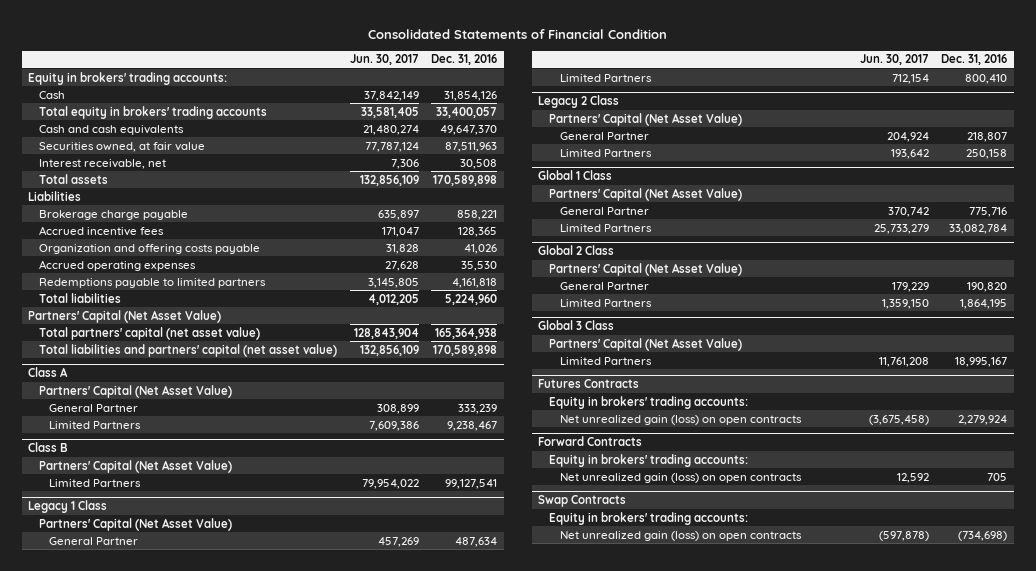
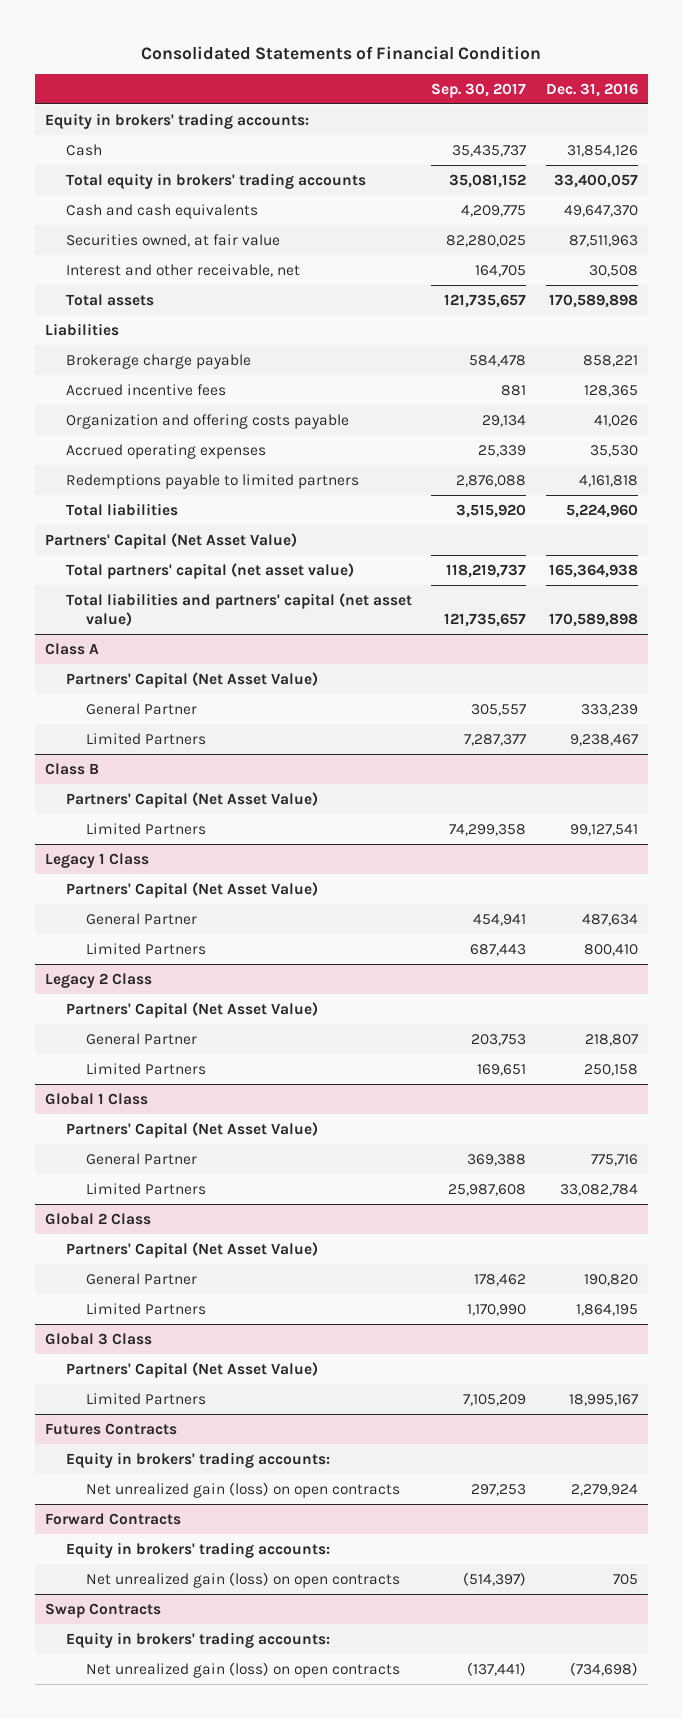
[349,54,419,66] Jun. 30, 2017 -> none
none -> [431,82,527,98] Sep. 30, 2017
[38,158,166,169] Interest receivable, net -> [65,263,300,277] Interest and other receivable, net

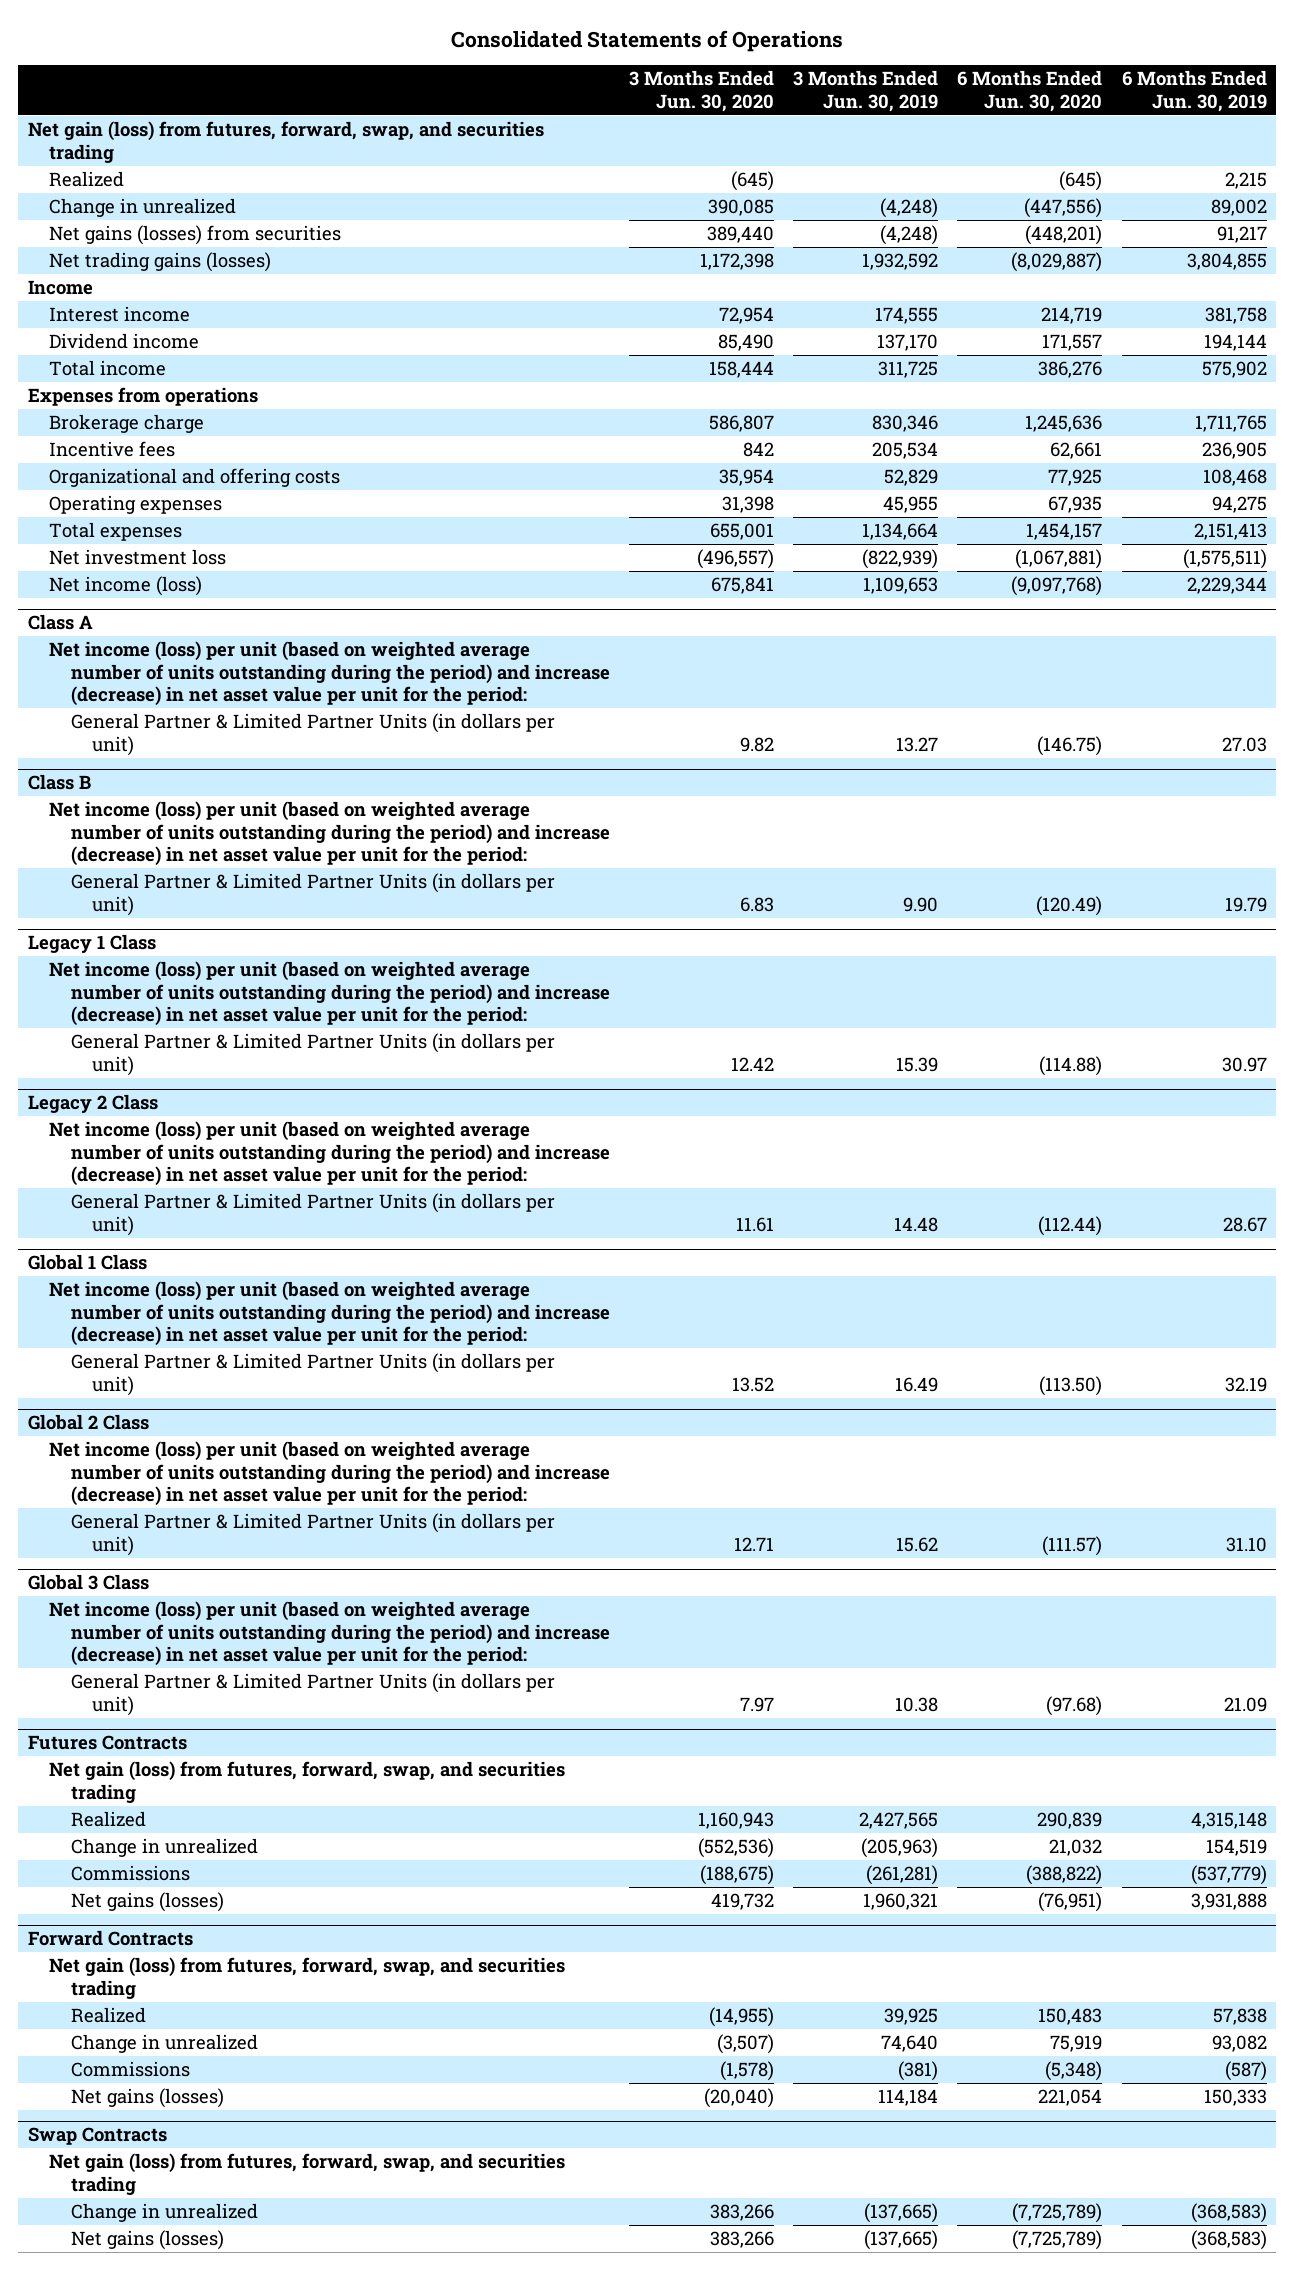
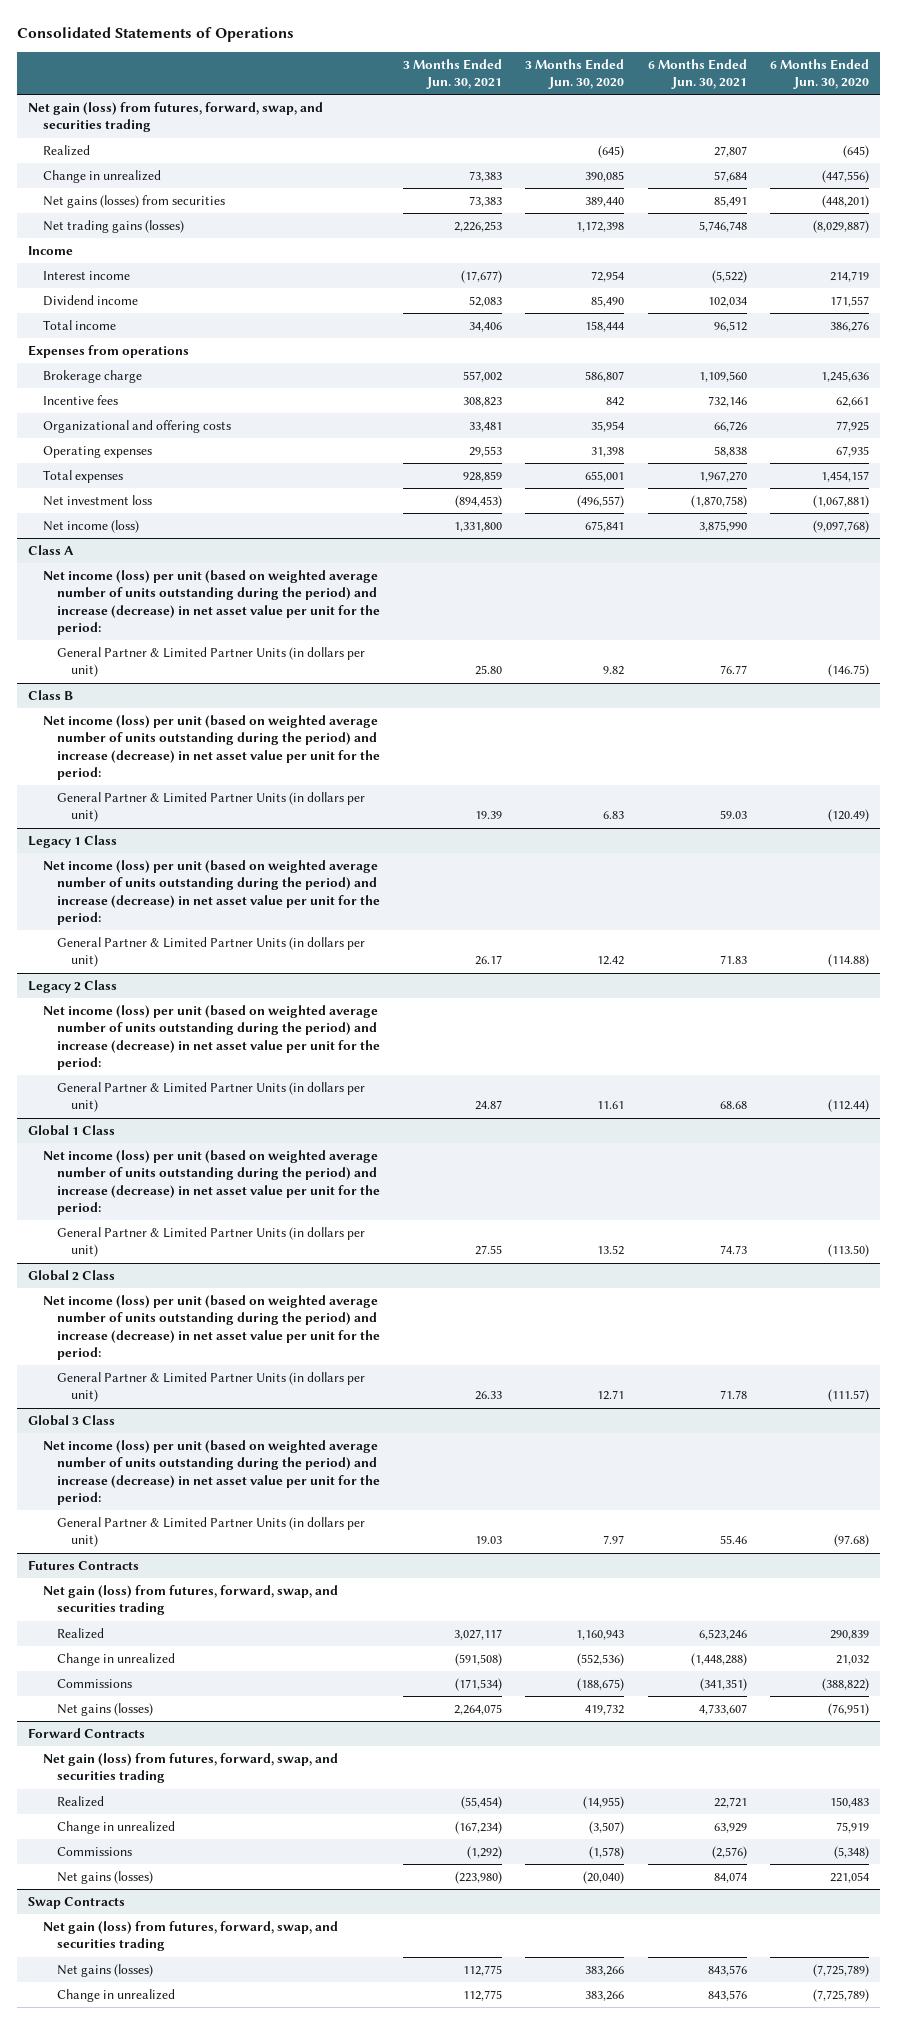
[793,70,939,112] 3 Months Ended Jun. 30, 2019 -> none
[1121,70,1267,112] 6 Months Ended Jun. 30, 2019 -> none
none -> [403,58,503,90] 3 Months Ended Jun. 30, 2021
none -> [647,58,747,90] 6 Months Ended Jun. 30, 2021
[70,2203,258,2223] Change in unrealized -> [56,1989,175,2003] Change in unrealized

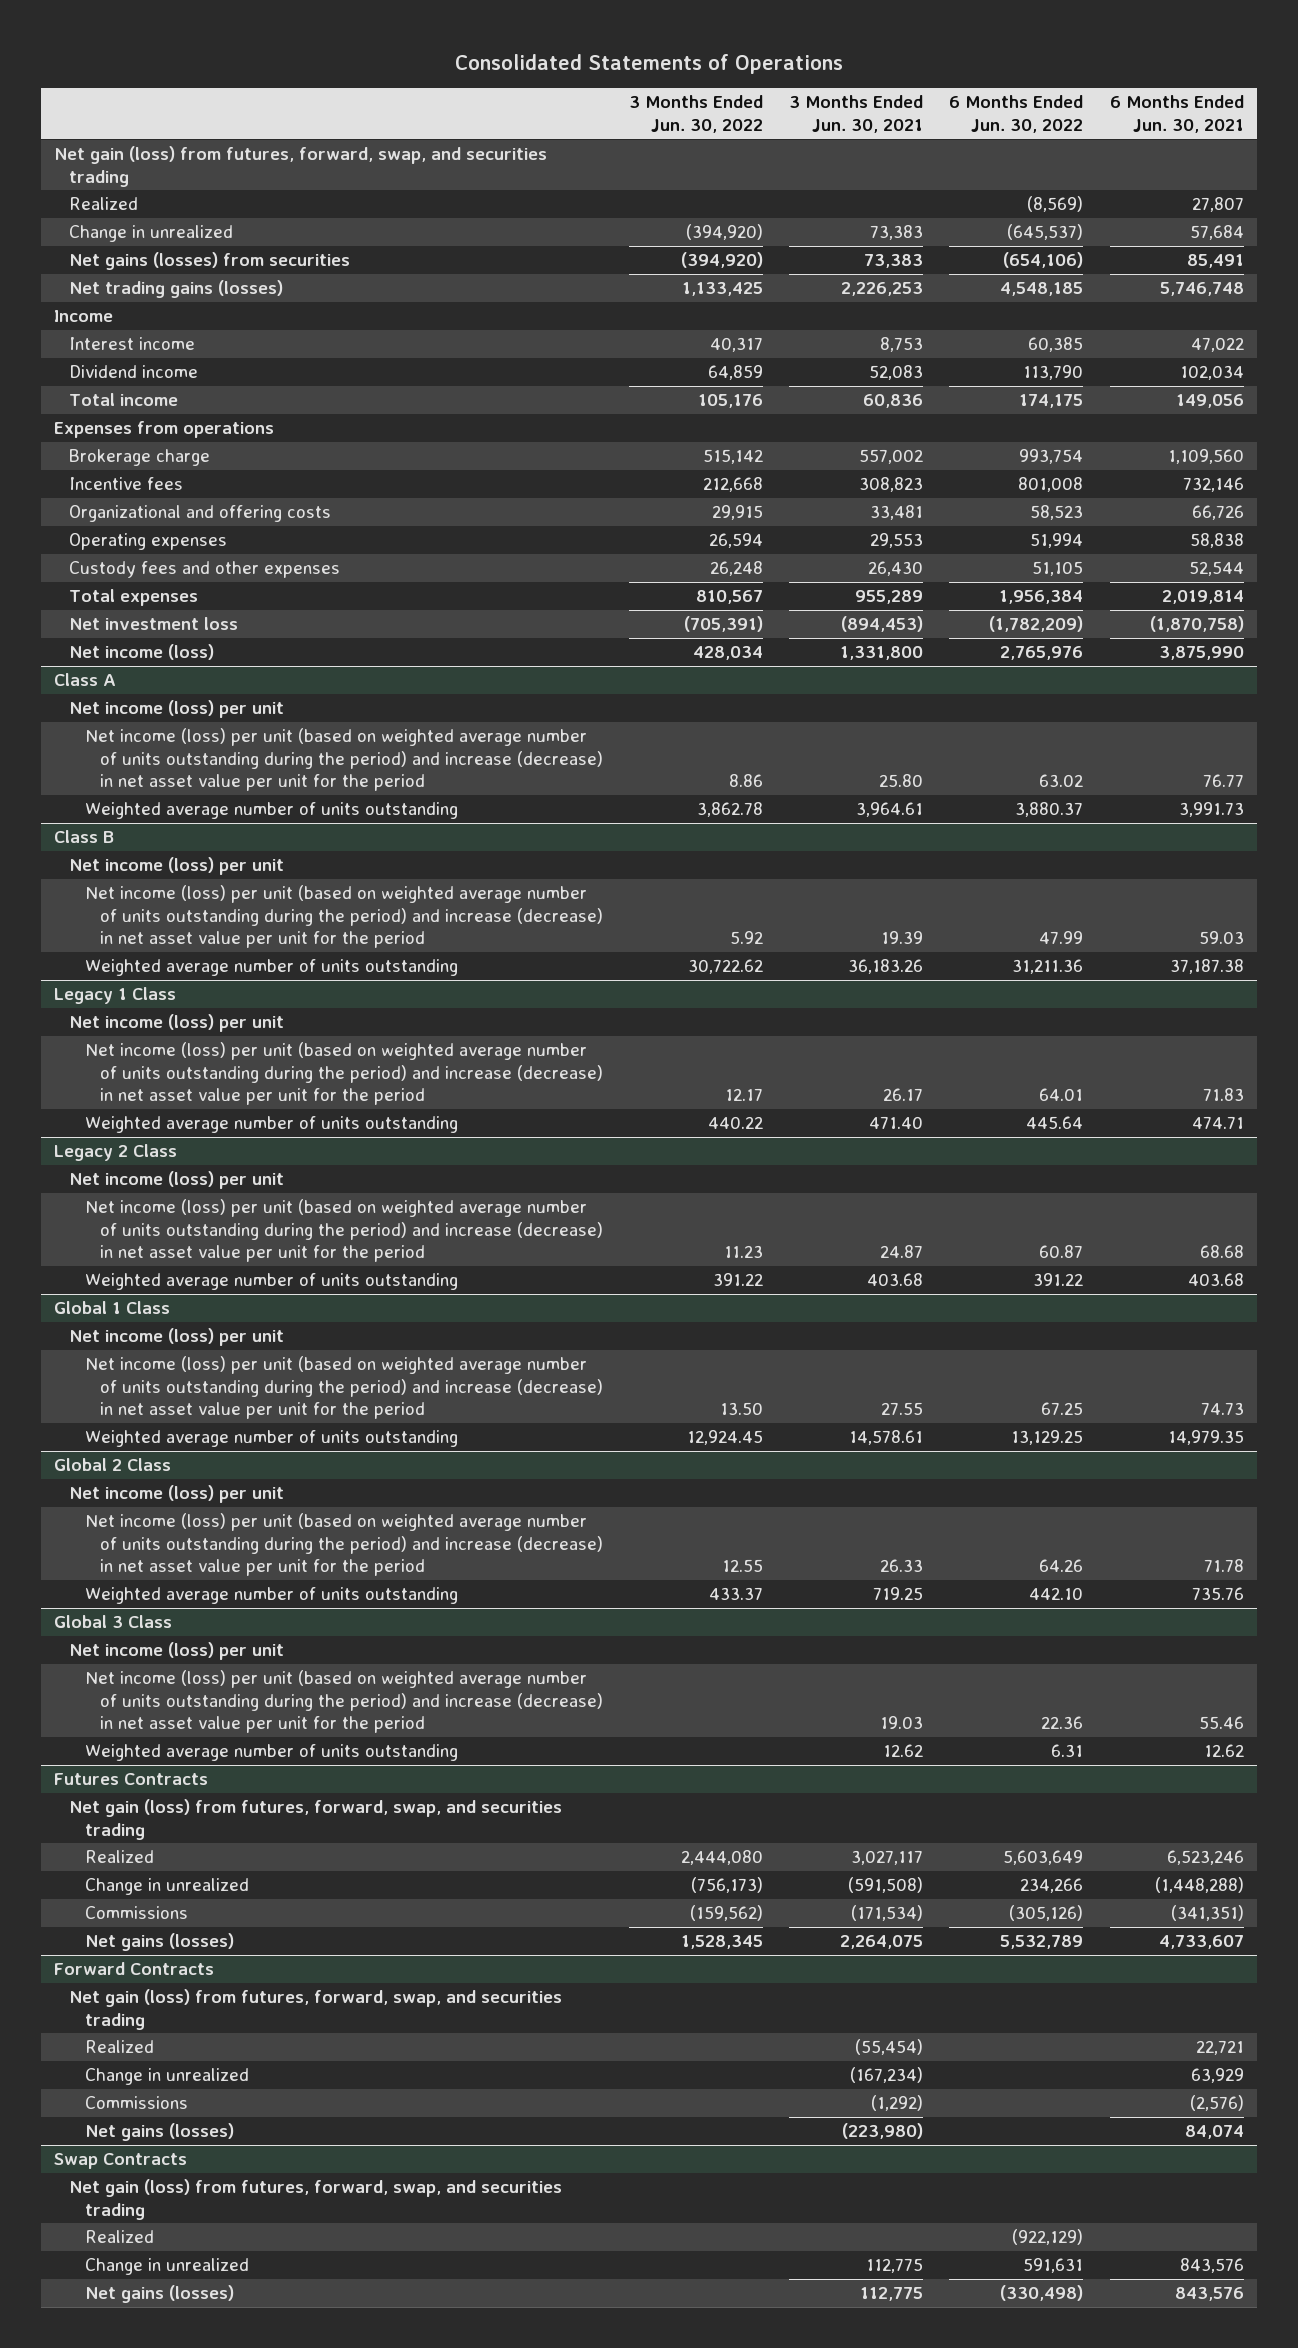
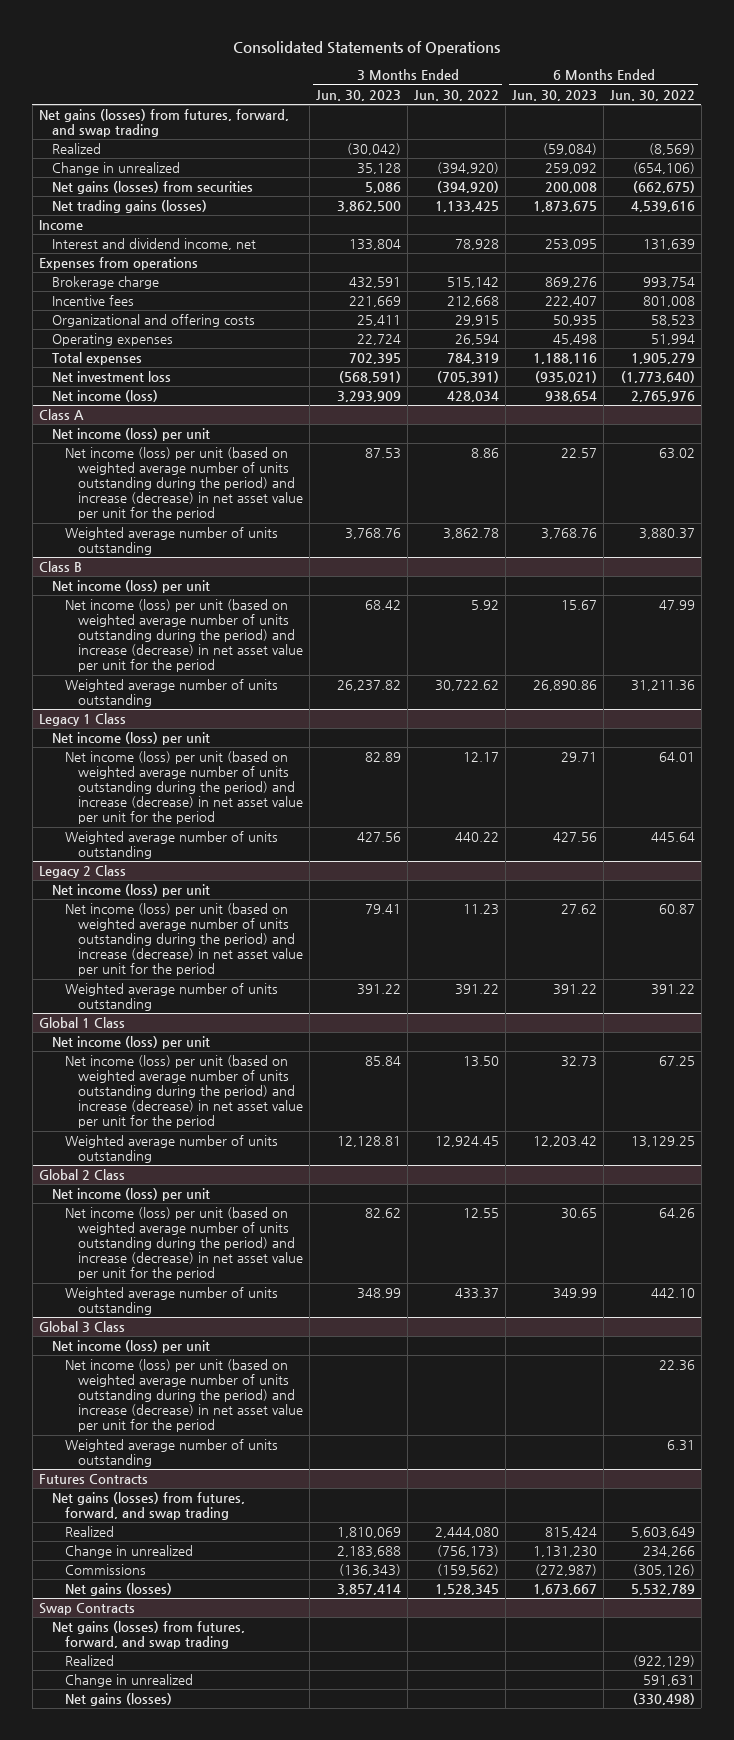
[789,95,924,133] 3 Months Ended Jun. 30, 2021 -> none
[1109,95,1244,133] 6 Months Ended Jun. 30, 2021 -> none
none -> [316,89,402,101] Jun. 30, 2023
none -> [512,89,598,101] Jun. 30, 2023
[54,146,548,187] Net gain (loss) from futures, forward, swap, and securities trading -> [38,109,289,138] Net gains (losses) from futures, forward, and swap trading
[1007,224,1084,241] (645,537) -> [633,162,696,175] (654,106)
[1003,252,1084,269] (654,106) -> [633,181,696,194] (662,675)
[1000,282,1084,297] 4,548,185 -> [631,201,696,213] 4,539,616
[69,337,196,351] Interest income -> none
[69,365,199,379] Dividend income -> none
[69,393,179,407] Total income -> none
none -> [51,238,256,251] Interest and dividend income, net
[69,561,341,579] Custody fees and other expenses -> none
[696,590,764,605] 810,567 -> [447,353,500,365] 784,319
[999,590,1084,605] 1,956,384 -> [631,353,696,365] 1,905,279
[989,616,1084,633] (1,782,209) -> [621,371,696,384] (1,773,640)
[69,1799,563,1840] Net gain (loss) from futures, forward, swap, and securities trading -> [51,1492,245,1521] Net gains (losses) from futures, forward, and swap trading
[54,1962,215,1976] Forward Contracts -> none
[69,1989,563,2030] Net gain (loss) from futures, forward, swap, and securities trading -> none
[84,2040,154,2054] Realized -> none
[84,2068,249,2086] Change in unrealized -> none
[84,2096,188,2110] Commissions -> none
[84,2123,234,2142] Net gains (losses) -> none
[69,2179,563,2220] Net gain (loss) from futures, forward, swap, and securities trading -> [51,1621,245,1650] Net gains (losses) from futures, forward, and swap trading

